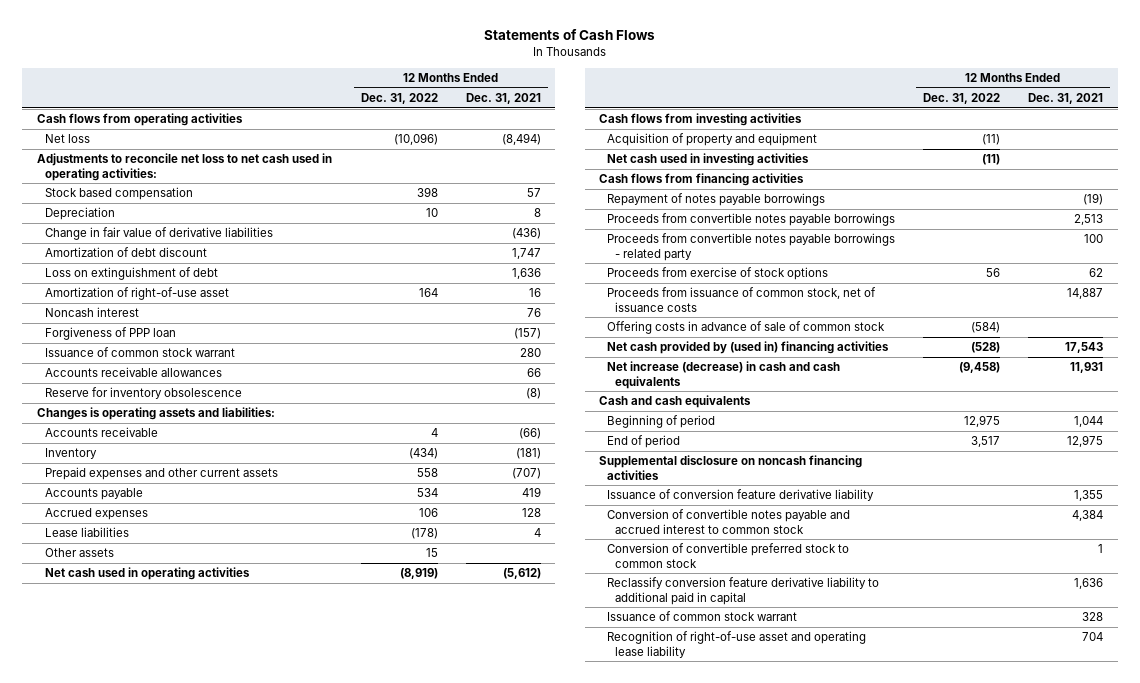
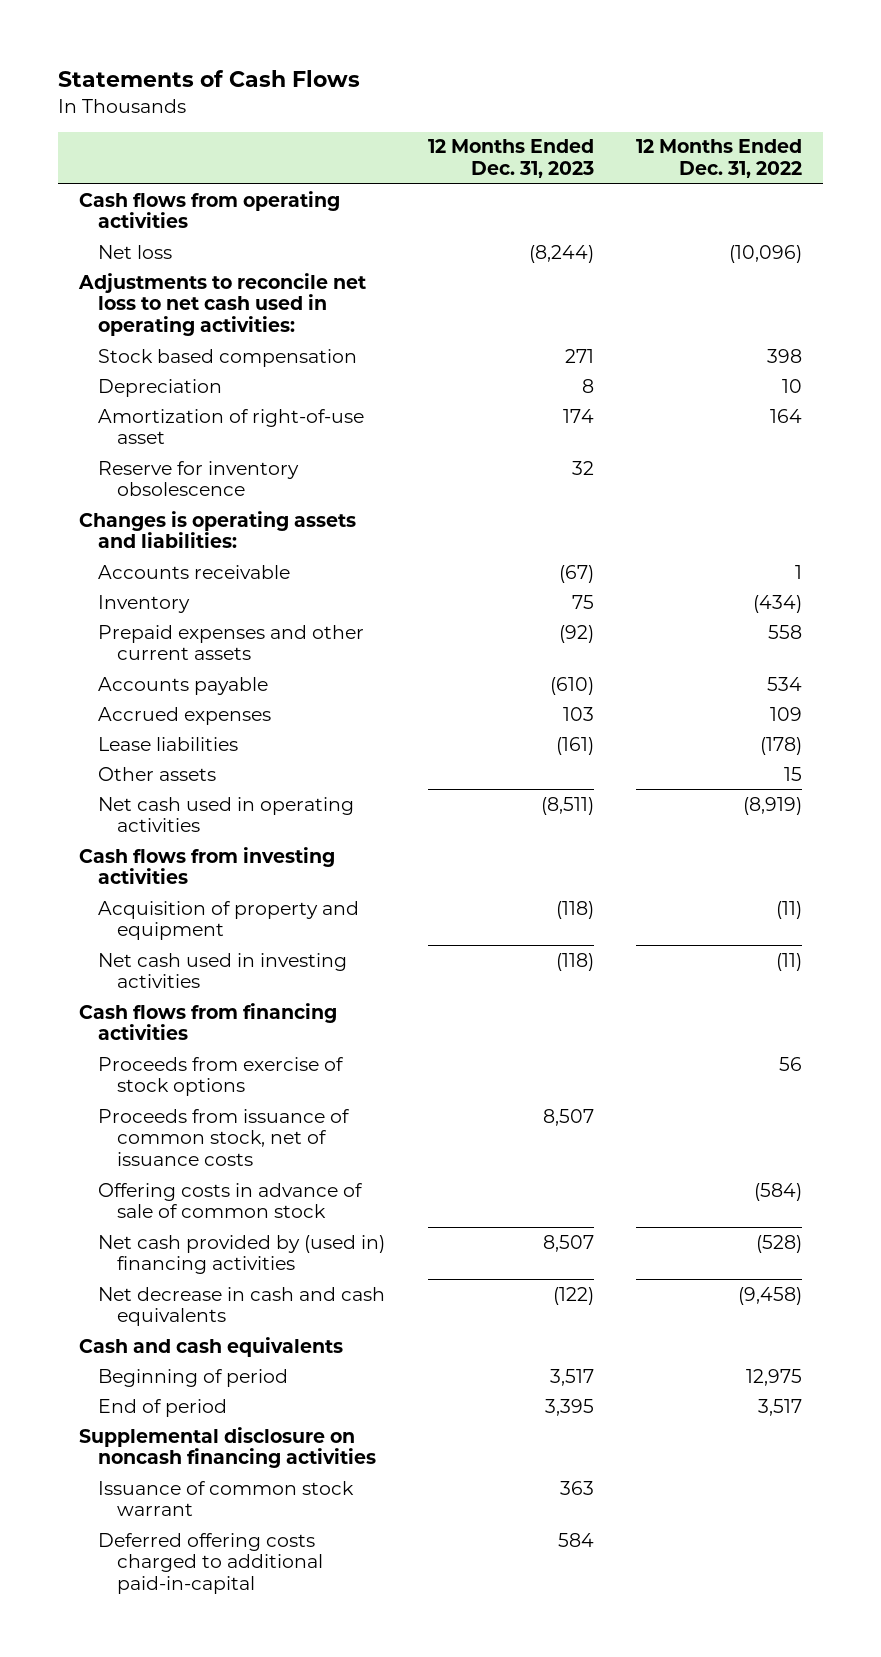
[466,92,542,104] Dec. 31, 2021 -> none
none -> [427,139,594,179] 12 Months Ended Dec. 31, 2023
[44,227,273,241] Change in fair value of derivative liabilities -> none
[44,247,207,258] Amortization of debt discount -> none
[44,267,218,281] Loss on extinguishment of debt -> none
[44,307,139,318] Noncash interest -> none
[44,327,176,341] Forgiveness of PPP loan -> none
[44,347,235,358] Issuance of common stock warrant -> none
[44,367,222,378] Accounts receivable allowances -> none
[431,428,439,438] 4 -> [794,564,802,579] 1
[419,508,439,518] 106 -> [769,706,802,721] 109
[607,193,826,207] Repayment of notes payable borrowings -> none
[607,213,896,227] Proceeds from convertible notes payable borrowings -> none
[607,233,896,261] Proceeds from convertible notes payable borrowings - related party -> none
[607,361,841,389] Net increase (decrease) in cash and cash equivalents -> [98,1286,386,1327] Net decrease in cash and cash equivalents
[607,489,875,502] Issuance of conversion feature derivative liability -> none
[607,509,851,534] Conversion of convertible notes payable and accrued interest to common stock -> none
[607,543,850,568] Conversion of convertible preferred stock to common stock -> none
[607,577,880,605] Reclassify conversion feature derivative liability to additional paid in capital -> none
[607,631,867,658] Recognition of right-of-use asset and operating lease liability -> none
none -> [98,1532,323,1595] Deferred offering costs charged to additional paid-in-capital

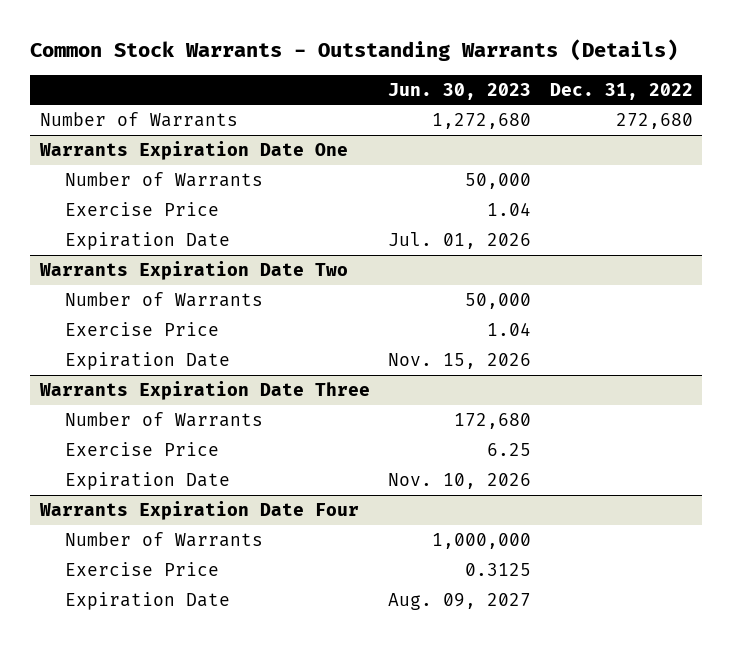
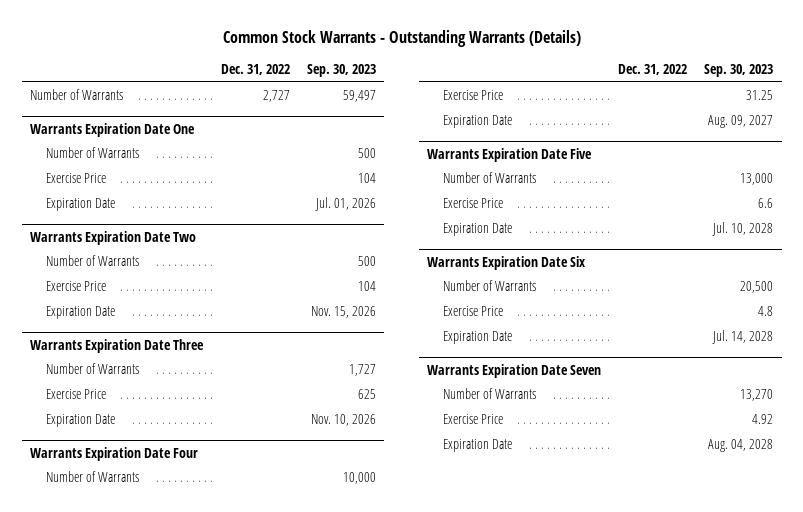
[388,82,532,100] Jun. 30, 2023 -> none
none -> [306,64,376,78] Sep. 30, 2023
[615,112,693,129] 272,680 -> [263,90,291,103] 2,727
none -> [427,147,593,162] Warrants Expiration Date Five
none -> [443,172,537,184] Number of Warrants
none -> [443,198,504,209] Exercise Price
none -> [443,223,513,237] Expiration Date
none -> [427,255,586,270] Warrants Expiration Date Six
none -> [443,280,537,292] Number of Warrants
none -> [443,306,504,317] Exercise Price
none -> [443,331,513,345] Expiration Date
none -> [427,363,602,378] Warrants Expiration Date Seven
none -> [443,388,537,400] Number of Warrants
none -> [443,414,504,425] Exercise Price
none -> [443,439,513,453] Expiration Date

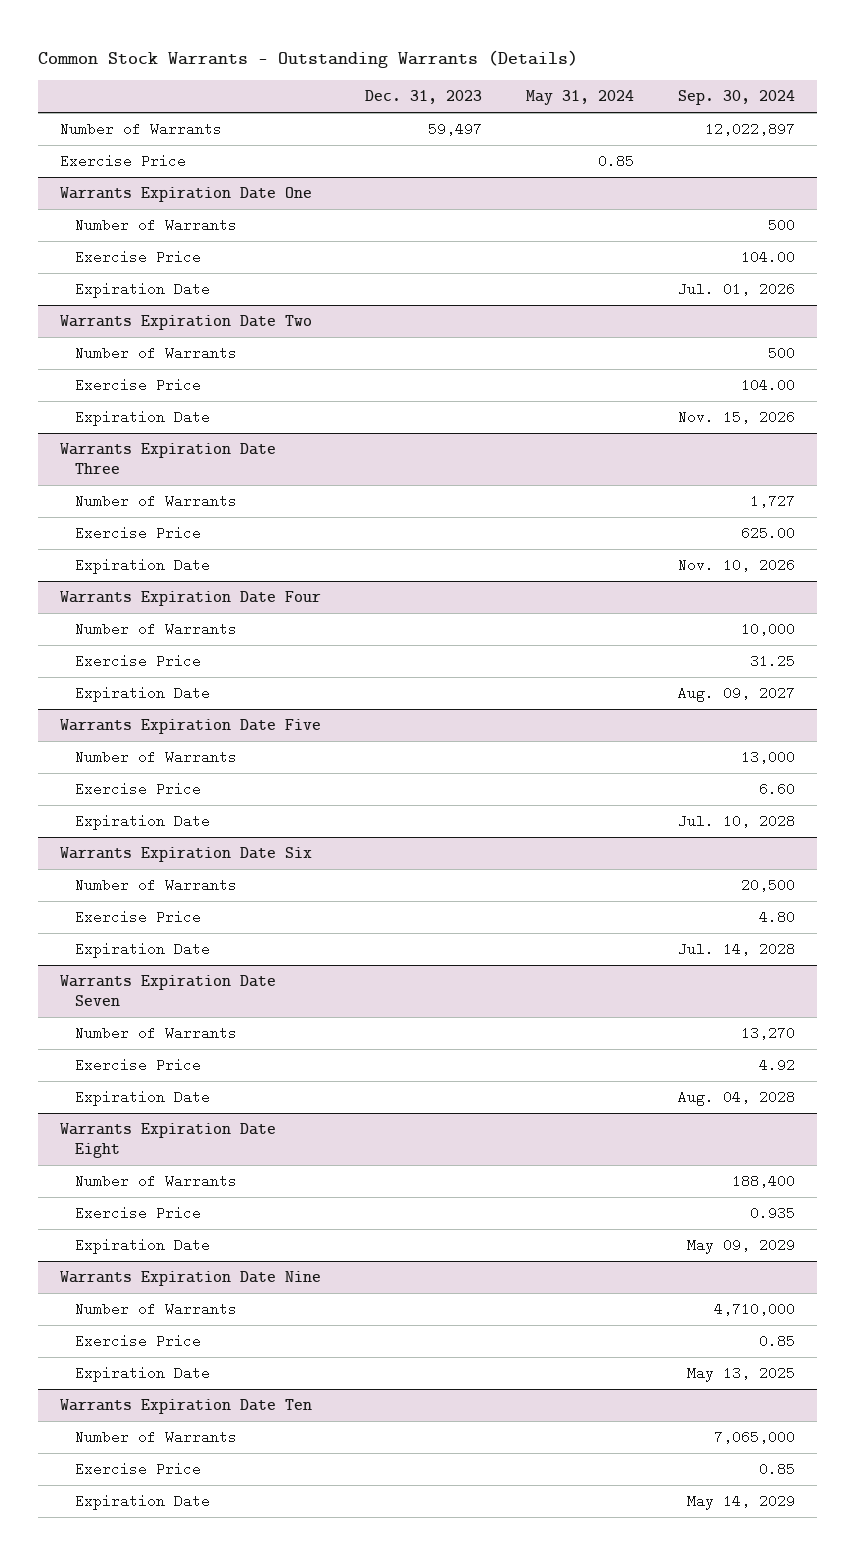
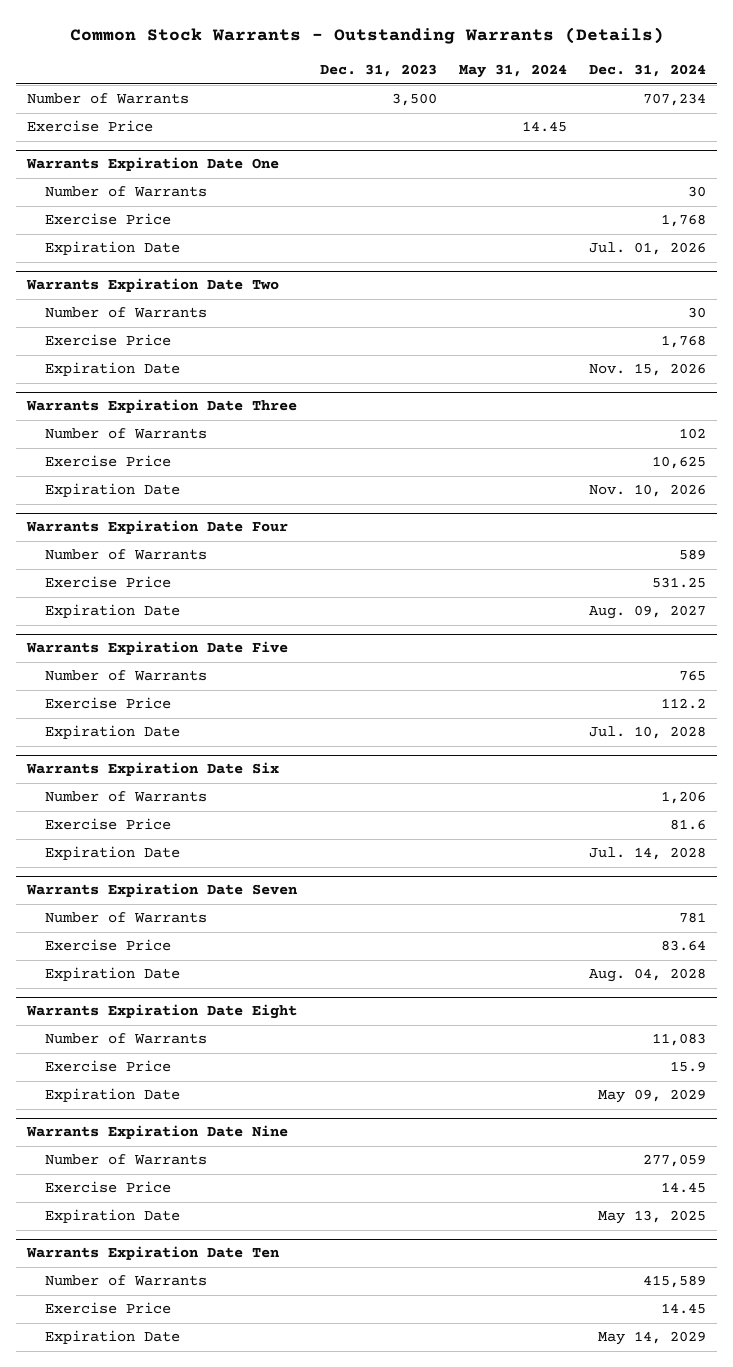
[678,90,796,106] Sep. 30, 2024 -> none
none -> [588,64,706,78] Dec. 31, 2024
[428,122,483,137] 59,497 -> [391,93,437,107] 3,500
[598,154,635,169] 0.85 -> [521,121,567,133] 14.45

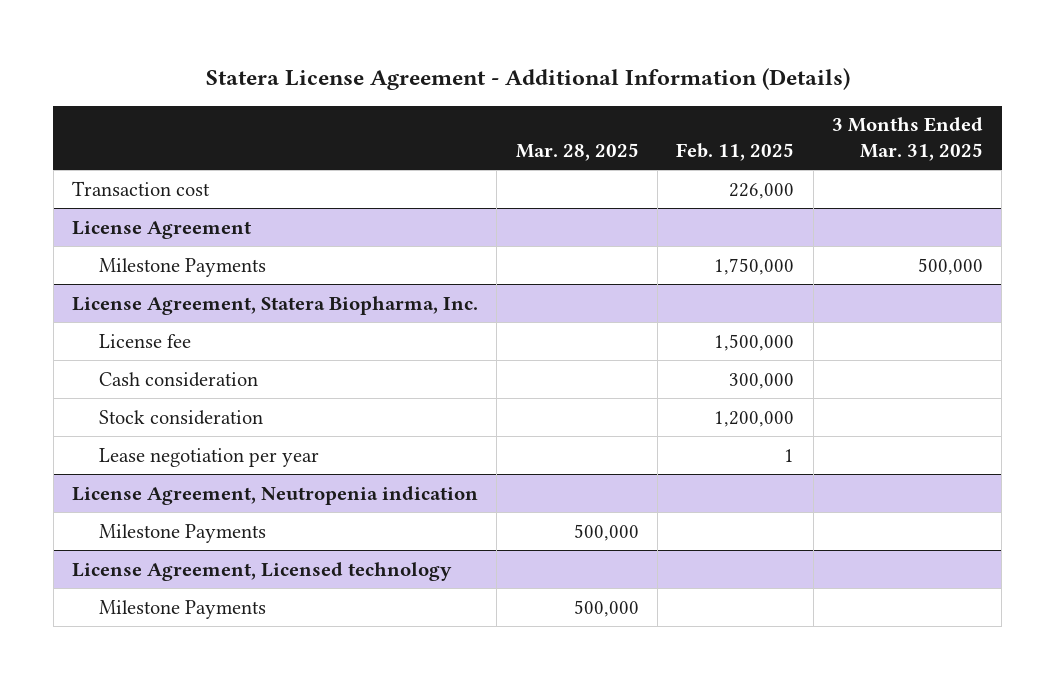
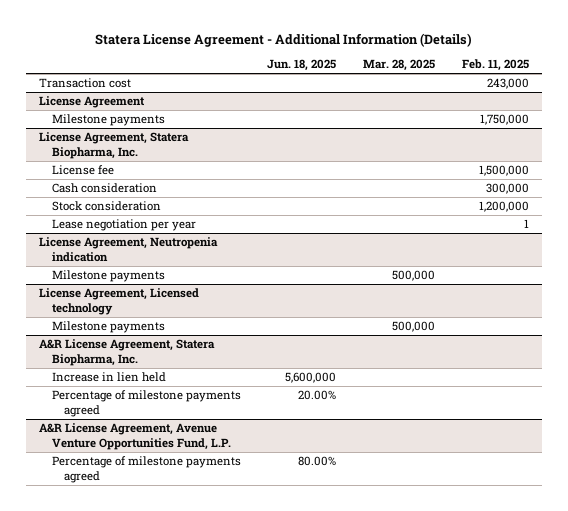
[832,117,984,161] 3 Months Ended Mar. 31, 2025 -> none
none -> [267,59,337,72] Jun. 18, 2025
[729,182,795,199] 226,000 -> [487,78,530,90] 243,000
[98,257,266,277] Milestone Payments -> [51,114,165,127] Milestone payments
[98,523,266,543] Milestone Payments -> [51,270,165,283] Milestone payments
[98,599,266,619] Milestone Payments -> [51,321,165,334] Milestone payments
none -> [39,339,216,366] A&R License Agreement, Statera Biopharma, Inc.
none -> [51,372,166,383] Increase in lien held
none -> [51,390,241,417] Percentage of milestone payments agreed
none -> [39,423,231,450] A&R License Agreement, Avenue Venture Opportunities Fund, L.P.
none -> [51,456,241,483] Percentage of milestone payments agreed

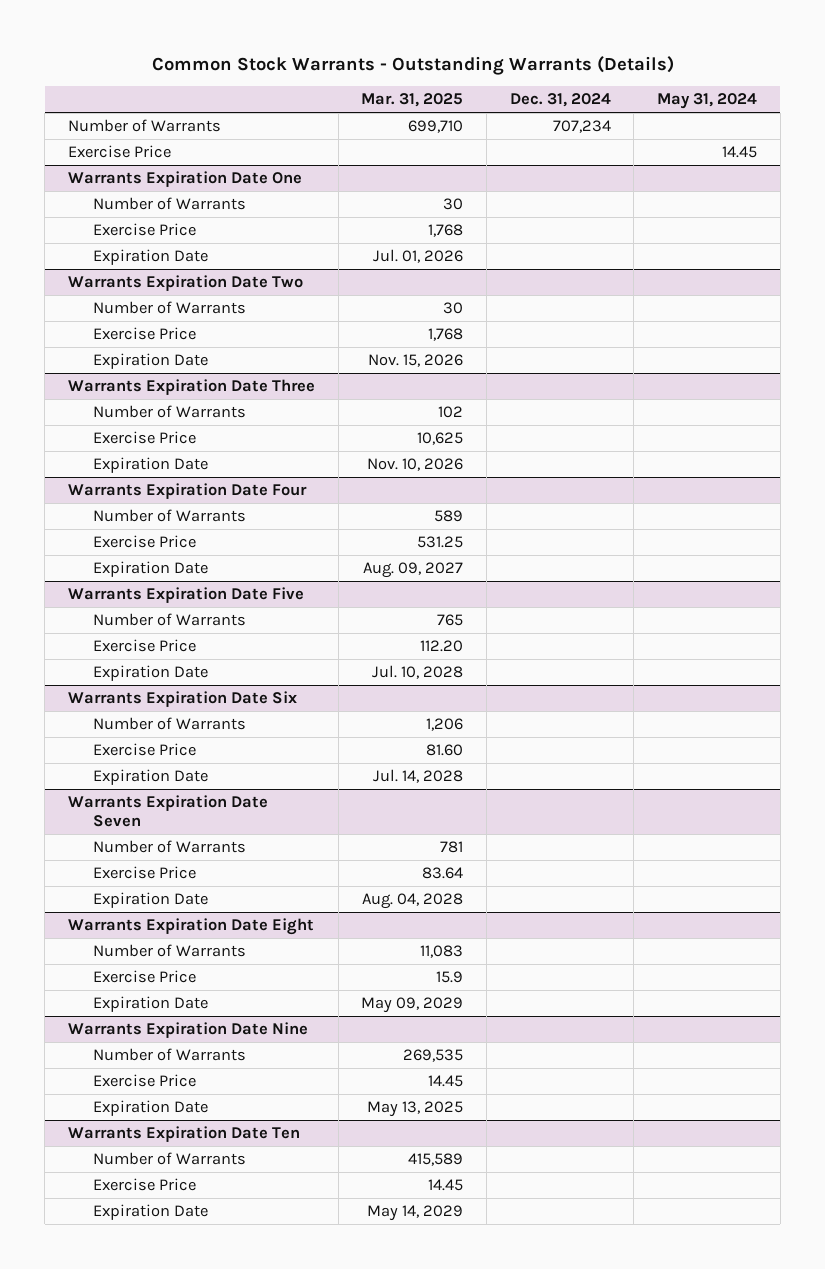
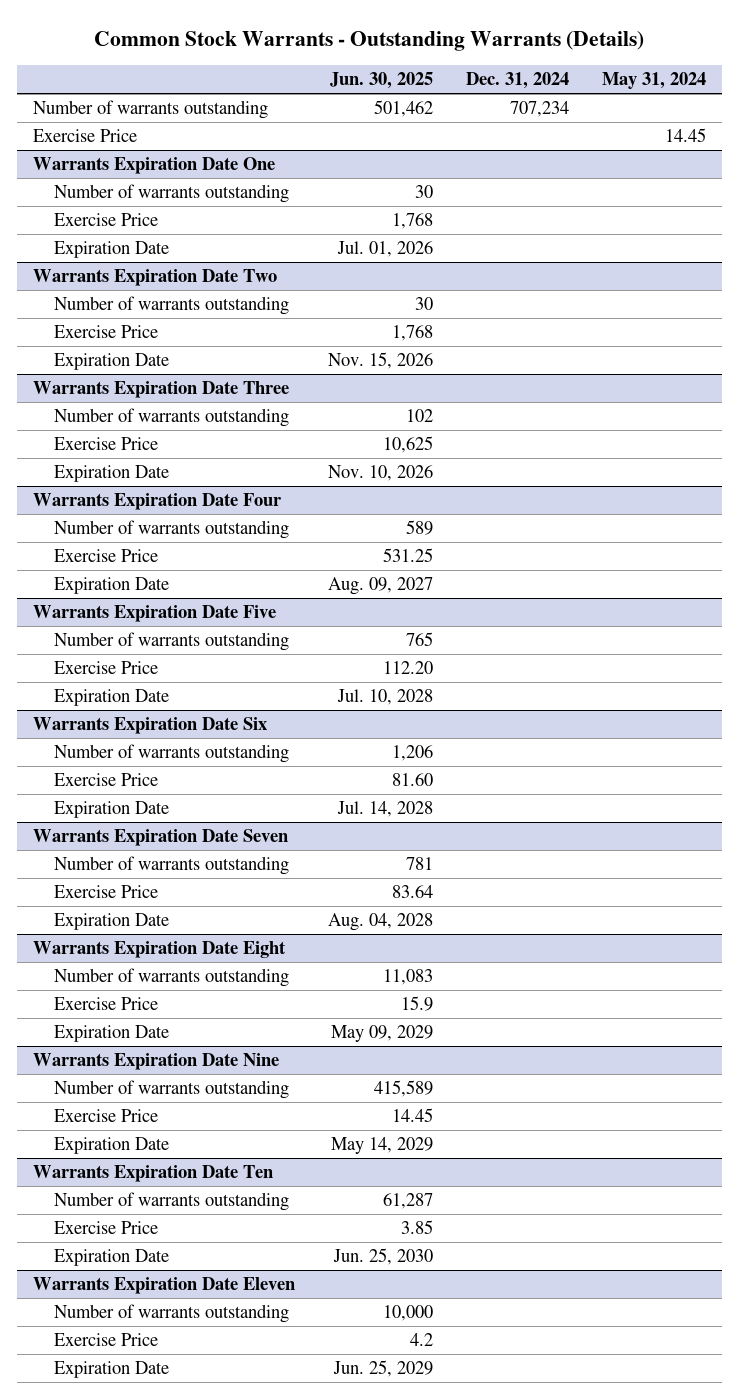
[361,93,464,108] Mar. 31, 2025 -> none
none -> [330,71,434,89] Jun. 30, 2025
[67,119,221,133] Number of Warrants -> [33,100,269,120] Number of warrants outstanding
[93,197,247,211] Number of Warrants -> [53,184,289,204] Number of warrants outstanding
[93,301,247,315] Number of Warrants -> [53,296,289,316] Number of warrants outstanding
[93,405,247,419] Number of Warrants -> [53,408,289,428] Number of warrants outstanding
[93,509,247,523] Number of Warrants -> [53,520,289,540] Number of warrants outstanding
[93,613,247,627] Number of Warrants -> [53,632,289,652] Number of warrants outstanding
[93,717,247,731] Number of Warrants -> [53,744,289,764] Number of warrants outstanding
[93,840,247,854] Number of Warrants -> [53,856,289,876] Number of warrants outstanding
[93,944,247,958] Number of Warrants -> [53,968,289,988] Number of warrants outstanding
[93,1048,247,1062] Number of Warrants -> [53,1080,289,1100] Number of warrants outstanding
[93,1152,247,1166] Number of Warrants -> [53,1192,289,1212] Number of warrants outstanding
none -> [33,1277,296,1295] Warrants Expiration Date Eleven
none -> [53,1304,289,1324] Number of warrants outstanding
none -> [53,1333,158,1347] Exercise Price
none -> [53,1361,169,1379] Expiration Date

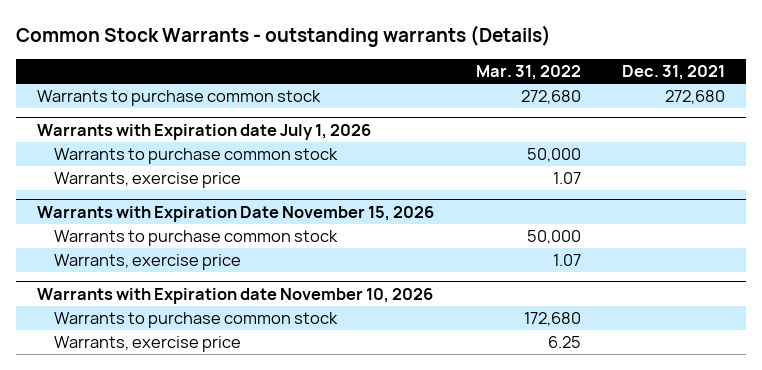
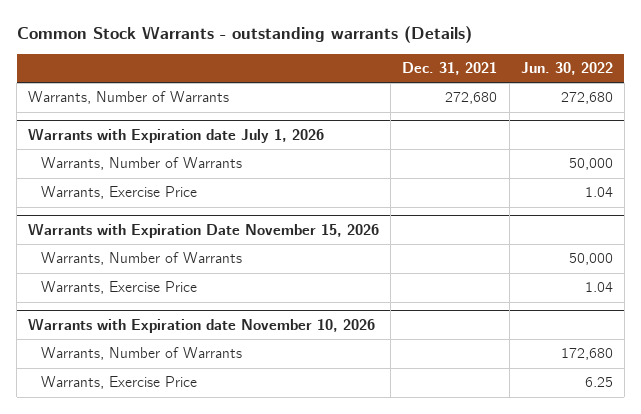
[475,65,581,81] Mar. 31, 2022 -> none
none -> [520,62,613,76] Jun. 30, 2022
[37,90,322,107] Warrants to purchase common stock -> [28,91,230,105] Warrants, Number of Warrants
[53,148,338,165] Warrants to purchase common stock -> [41,157,243,171] Warrants, Number of Warrants
[53,172,241,189] Warrants, exercise price -> [41,186,198,200] Warrants, Exercise Price
[53,230,338,247] Warrants to purchase common stock -> [41,252,243,266] Warrants, Number of Warrants
[53,254,241,271] Warrants, exercise price -> [41,281,198,295] Warrants, Exercise Price
[53,312,338,329] Warrants to purchase common stock -> [41,347,243,361] Warrants, Number of Warrants
[53,336,241,353] Warrants, exercise price -> [41,376,198,390] Warrants, Exercise Price

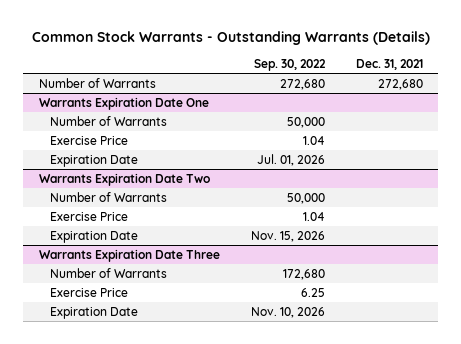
[16,26,472,44] Common Stock Warrants - outstanding warrants (Details) -> [31,31,430,46] Common Stock Warrants - Outstanding Warrants (Details)
[520,62,613,76] Jun. 30, 2022 -> none
none -> [253,59,326,72] Sep. 30, 2022
[28,91,230,105] Warrants, Number of Warrants -> [38,77,156,88] Number of Warrants
[28,127,325,143] Warrants with Expiration date July 1, 2026 -> [38,96,209,110] Warrants Expiration Date One
[41,157,243,171] Warrants, Number of Warrants -> [50,115,168,126] Number of Warrants
[41,186,198,200] Warrants, Exercise Price -> [50,135,129,145] Exercise Price
none -> [50,154,139,167] Expiration Date
[28,222,380,238] Warrants with Expiration Date November 15, 2026 -> [38,172,210,186] Warrants Expiration Date Two
[41,252,243,266] Warrants, Number of Warrants -> [50,191,168,202] Number of Warrants
[41,281,198,295] Warrants, Exercise Price -> [50,211,129,221] Exercise Price
none -> [50,230,139,243] Expiration Date
[28,317,376,333] Warrants with Expiration date November 10, 2026 -> [38,248,220,262] Warrants Expiration Date Three
[41,347,243,361] Warrants, Number of Warrants -> [50,267,168,278] Number of Warrants
[41,376,198,390] Warrants, Exercise Price -> [50,287,129,297] Exercise Price
none -> [50,306,139,319] Expiration Date

